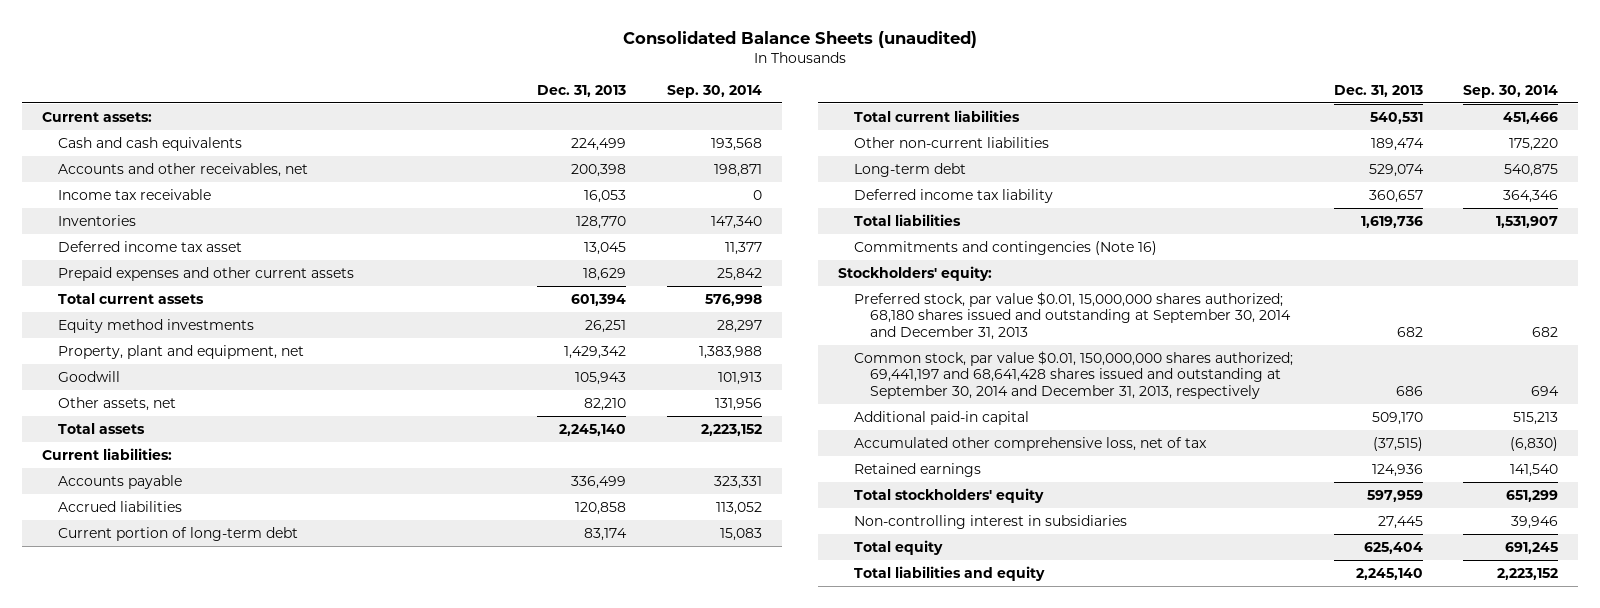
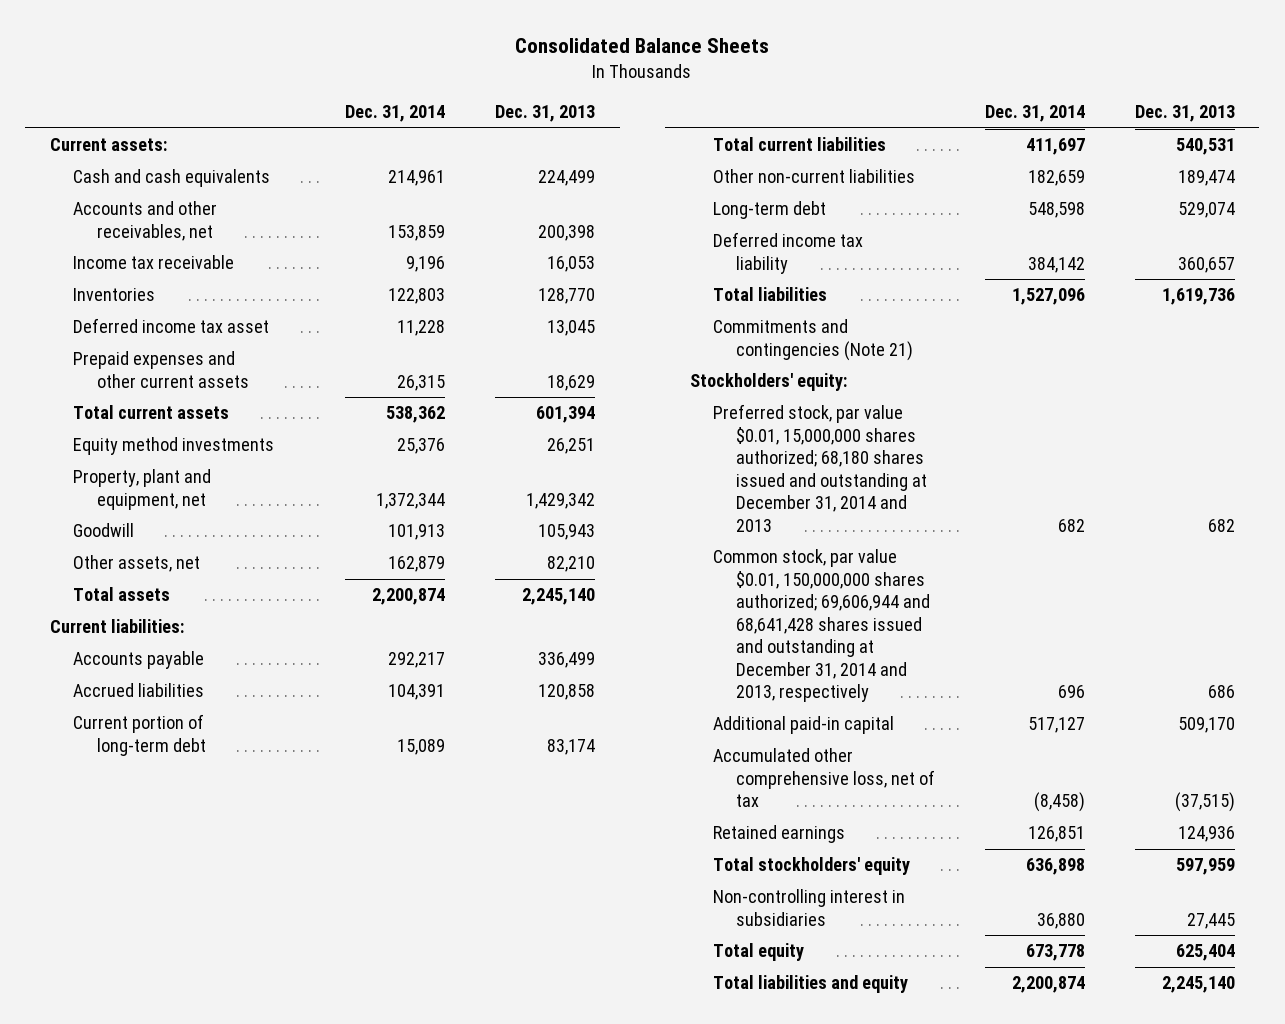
[622,30,977,48] Consolidated Balance Sheets (unaudited) -> [515,38,770,54] Consolidated Balance Sheets
[666,84,762,98] Sep. 30, 2014 -> none
none -> [345,105,446,123] Dec. 31, 2014
[854,240,1158,255] Commitments and contingencies (Note 16) -> [713,319,914,361] Commitments and contingencies (Note 21)
[854,291,1292,340] Preferred stock, par value $0.01, 15,000,000 shares authorized; 68,180 shares issued and outstanding at September 30, 2014 and December 31, 2013 -> [713,404,928,532] Preferred stock, par value $0.01, 15,000,000 shares authorized; 68,180 shares issued and outstanding at December 31, 2014 and 2013
[854,350,1294,399] Common stock, par value $0.01, 150,000,000 shares authorized; 69,441,197 and 68,641,428 shares issued and outstanding at September 30, 2014 and December 31, 2013, respectively -> [713,549,931,703] Common stock, par value $0.01, 150,000,000 shares authorized; 69,606,944 and 68,641,428 shares issued and outstanding at December 31, 2014 and 2013, respectively

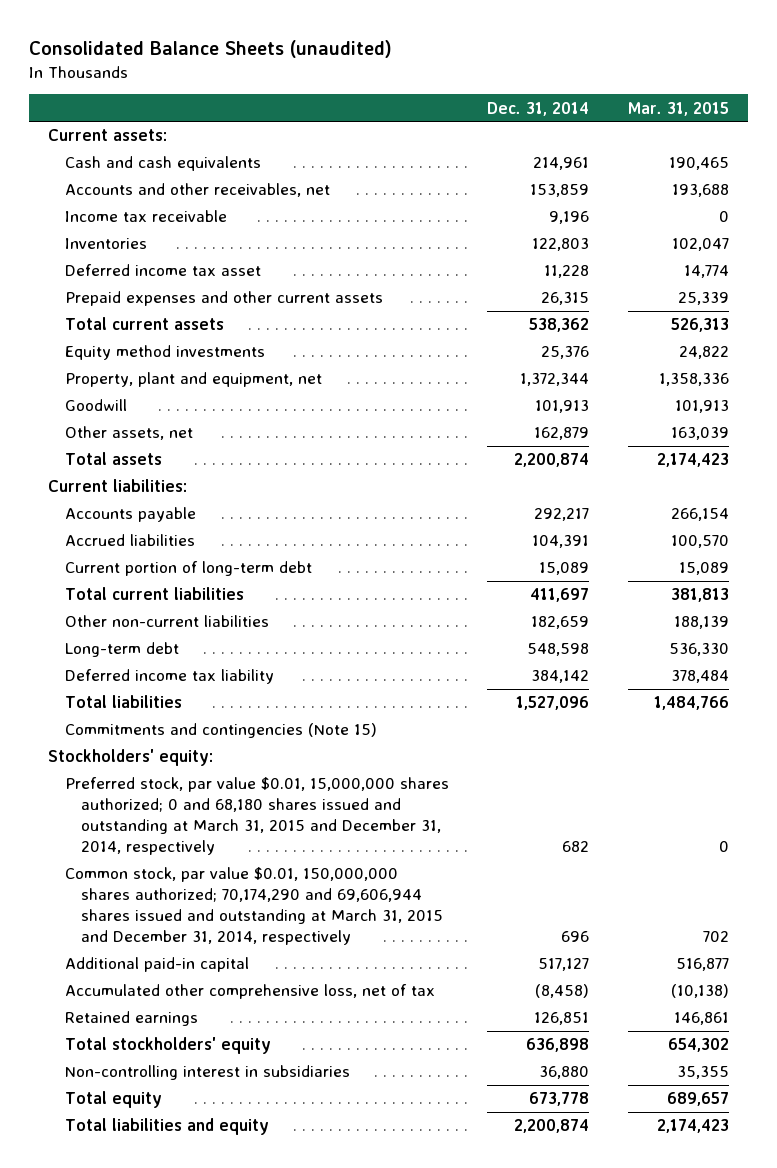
[515,38,770,54] Consolidated Balance Sheets -> [28,39,392,58] Consolidated Balance Sheets (unaudited)
[494,105,595,123] Dec. 31, 2013 -> none
none -> [627,101,729,116] Mar. 31, 2015
[713,319,914,361] Commitments and contingencies (Note 21) -> [64,723,377,739] Commitments and contingencies (Note 15)
[713,404,928,532] Preferred stock, par value $0.01, 15,000,000 shares authorized; 68,180 shares issued and outstanding at December 31, 2014 and 2013 -> [64,777,449,855] Preferred stock, par value $0.01, 15,000,000 shares authorized; 0 and 68,180 shares issued and outstanding at March 31, 2015 and December 31, 2014, respectively
[713,549,931,703] Common stock, par value $0.01, 150,000,000 shares authorized; 69,606,944 and 68,641,428 shares issued and outstanding at December 31, 2014 and 2013, respectively -> [64,867,444,945] Common stock, par value $0.01, 150,000,000 shares authorized; 70,174,290 and 69,606,944 shares issued and outstanding at March 31, 2015 and December 31, 2014, respectively

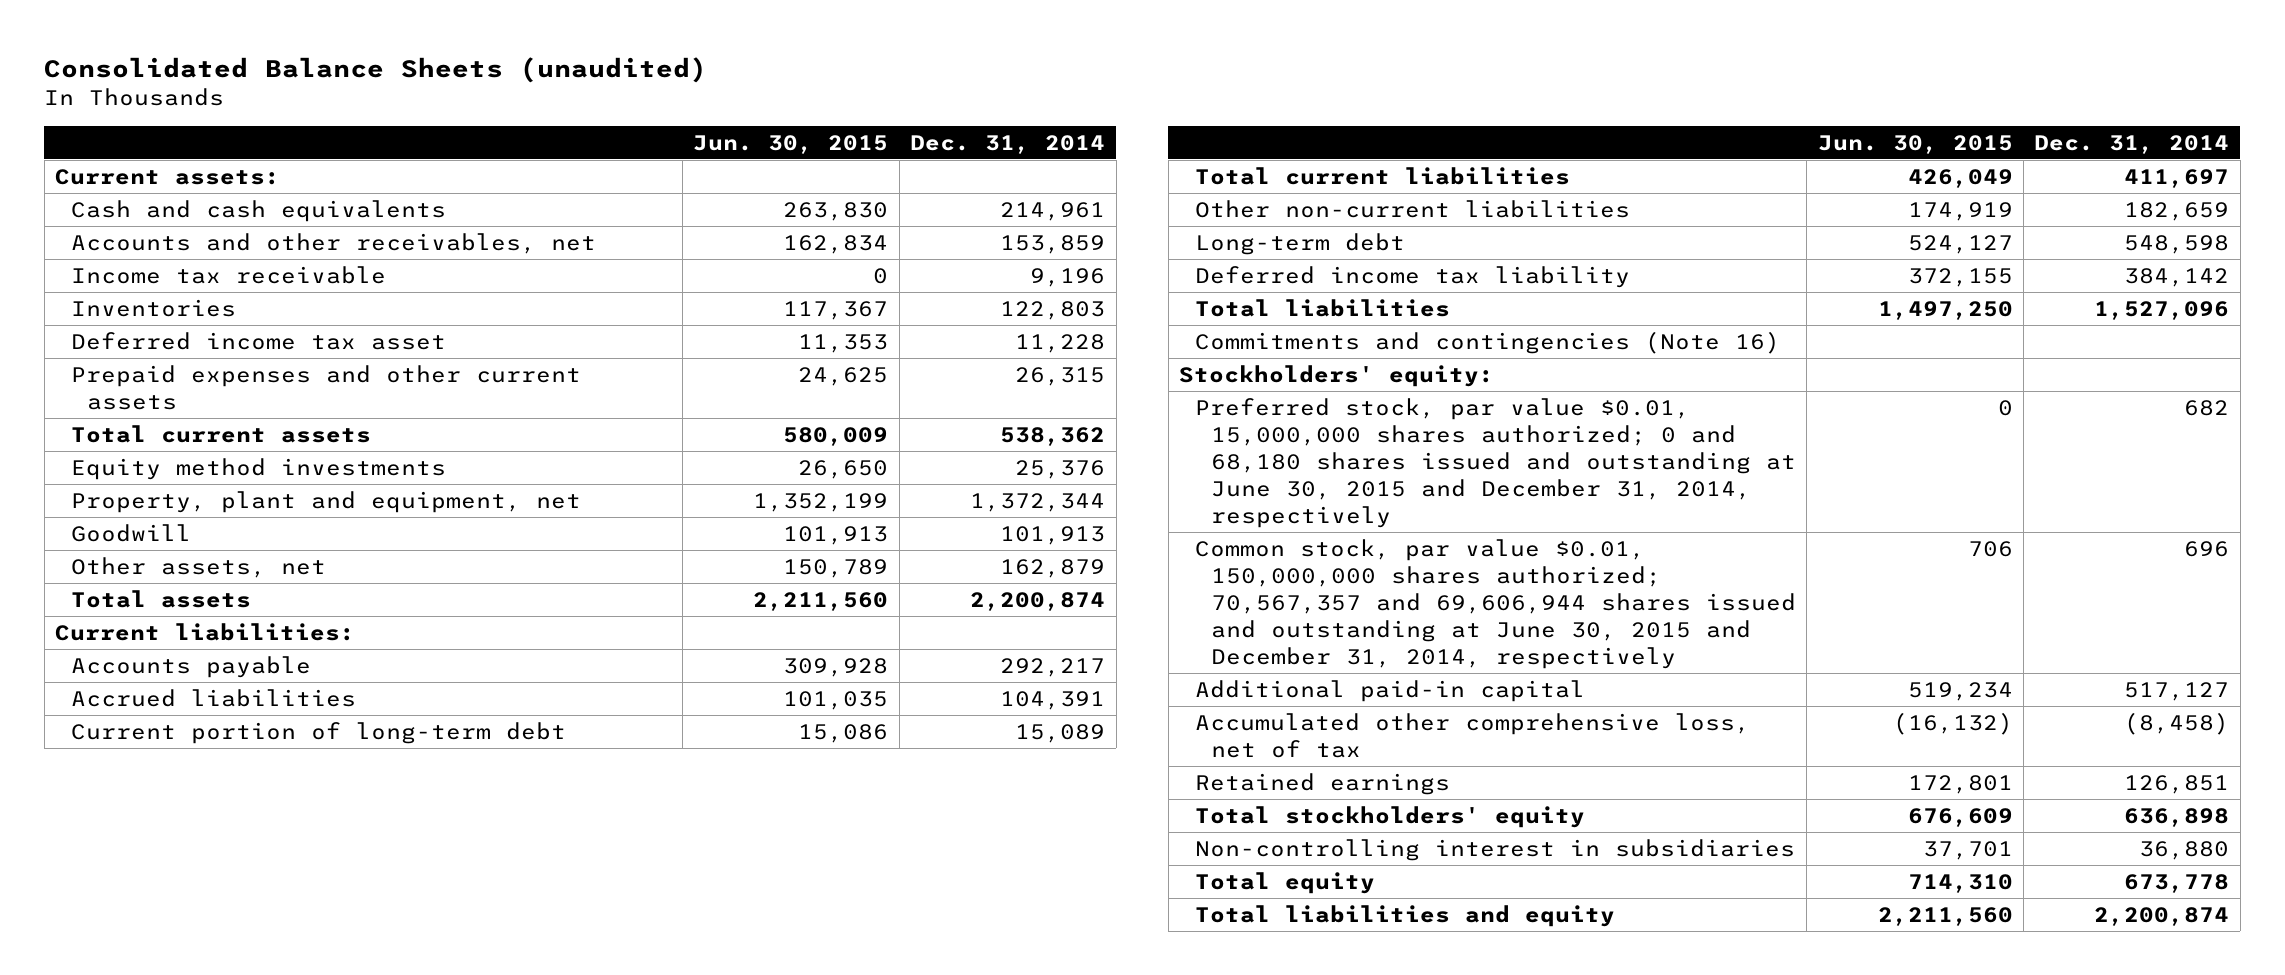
[627,101,729,116] Mar. 31, 2015 -> none
none -> [693,134,889,154] Jun. 30, 2015
[64,723,377,739] Commitments and contingencies (Note 15) -> [1195,330,1781,354] Commitments and contingencies (Note 16)
[64,777,449,855] Preferred stock, par value $0.01, 15,000,000 shares authorized; 0 and 68,180 shares issued and outstanding at March 31, 2015 and December 31, 2014, respectively -> [1195,397,1796,528] Preferred stock, par value $0.01, 15,000,000 shares authorized; 0 and 68,180 shares issued and outstanding at June 30, 2015 and December 31, 2014, respectively
[64,867,444,945] Common stock, par value $0.01, 150,000,000 shares authorized; 70,174,290 and 69,606,944 shares issued and outstanding at March 31, 2015 and December 31, 2014, respectively -> [1195,538,1796,669] Common stock, par value $0.01, 150,000,000 shares authorized; 70,567,357 and 69,606,944 shares issued and outstanding at June 30, 2015 and December 31, 2014, respectively

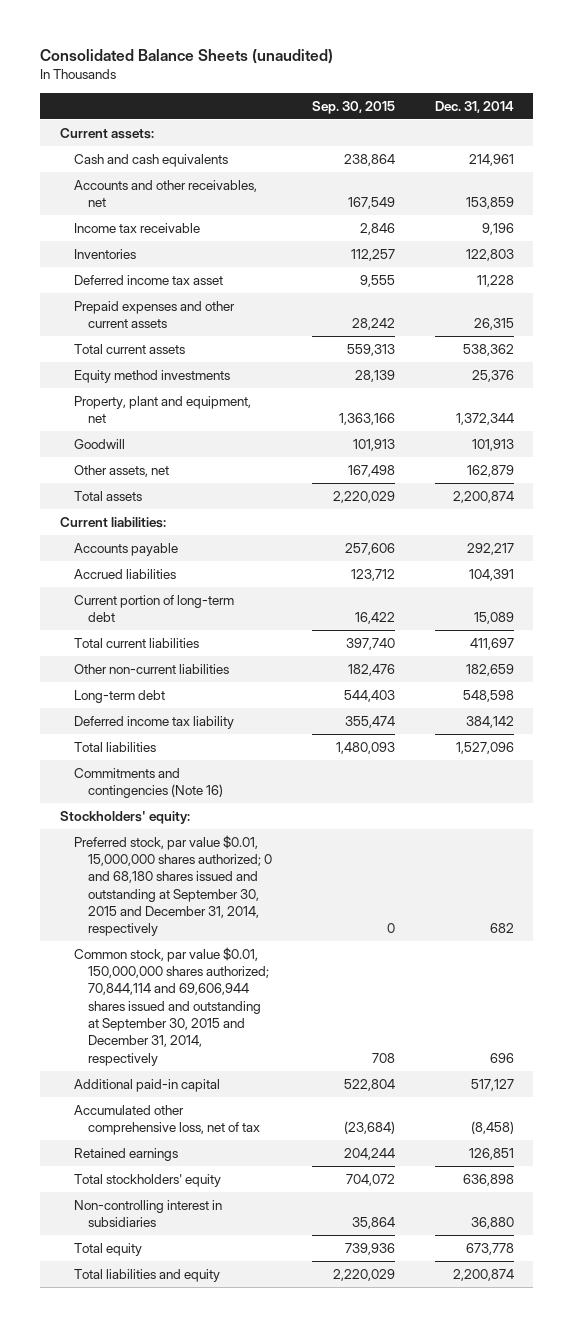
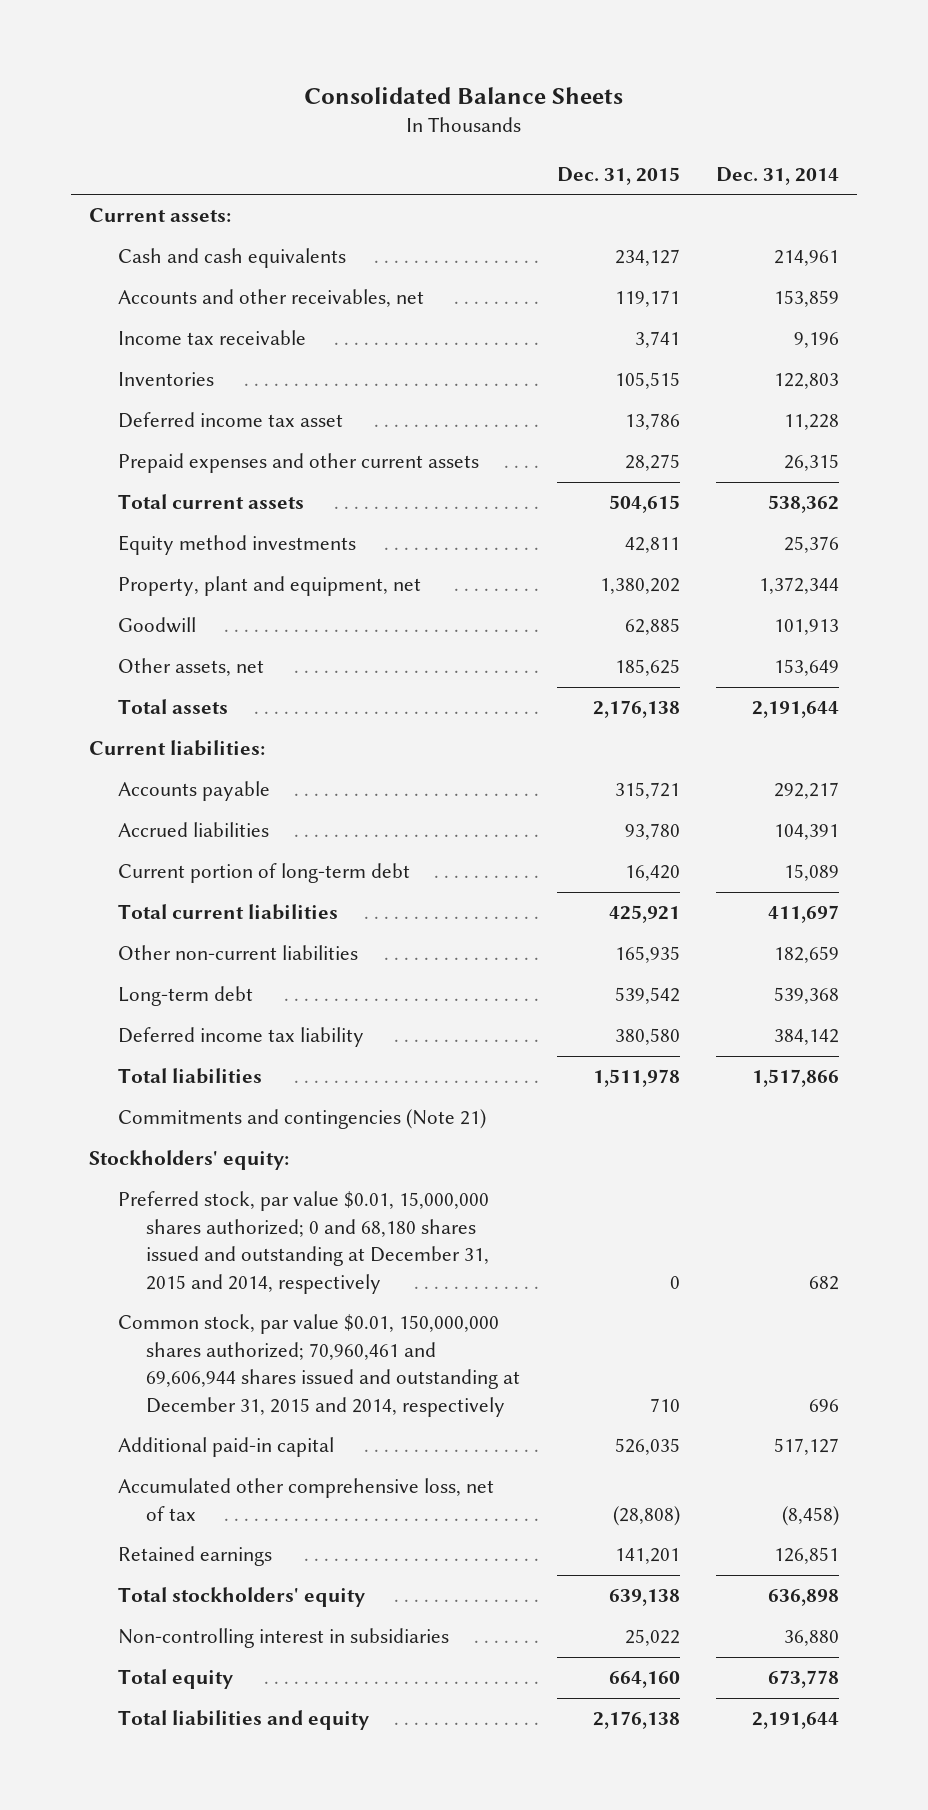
[40,49,334,65] Consolidated Balance Sheets (unaudited) -> [303,86,623,104] Consolidated Balance Sheets
[311,100,395,114] Sep. 30, 2015 -> none
none -> [556,166,680,185] Dec. 31, 2015
[466,464,514,477] 162,879 -> [773,659,839,677] 153,649
[452,490,514,503] 2,200,874 -> [751,701,839,719] 2,191,644
[462,689,514,702] 548,598 -> [773,987,839,1005] 539,368
[455,741,514,754] 1,527,096 -> [751,1069,839,1088] 1,517,866
[74,767,224,799] Commitments and contingencies (Note 16) -> [117,1109,486,1130] Commitments and contingencies (Note 21)
[74,834,273,937] Preferred stock, par value $0.01, 15,000,000 shares authorized; 0 and 68,180 shares issued and outstanding at September 30, 2015 and December 31, 2014, respectively -> [117,1191,490,1294] Preferred stock, par value $0.01, 15,000,000 shares authorized; 0 and 68,180 shares issued and outstanding at December 31, 2015 and 2014, respectively
[74,946,270,1066] Common stock, par value $0.01, 150,000,000 shares authorized; 70,844,114 and 69,606,944 shares issued and outstanding at September 30, 2015 and December 31, 2014, respectively -> [117,1314,521,1417] Common stock, par value $0.01, 150,000,000 shares authorized; 70,960,461 and 69,606,944 shares issued and outstanding at December 31, 2015 and 2014, respectively
[452,1268,514,1281] 2,200,874 -> [751,1712,839,1730] 2,191,644

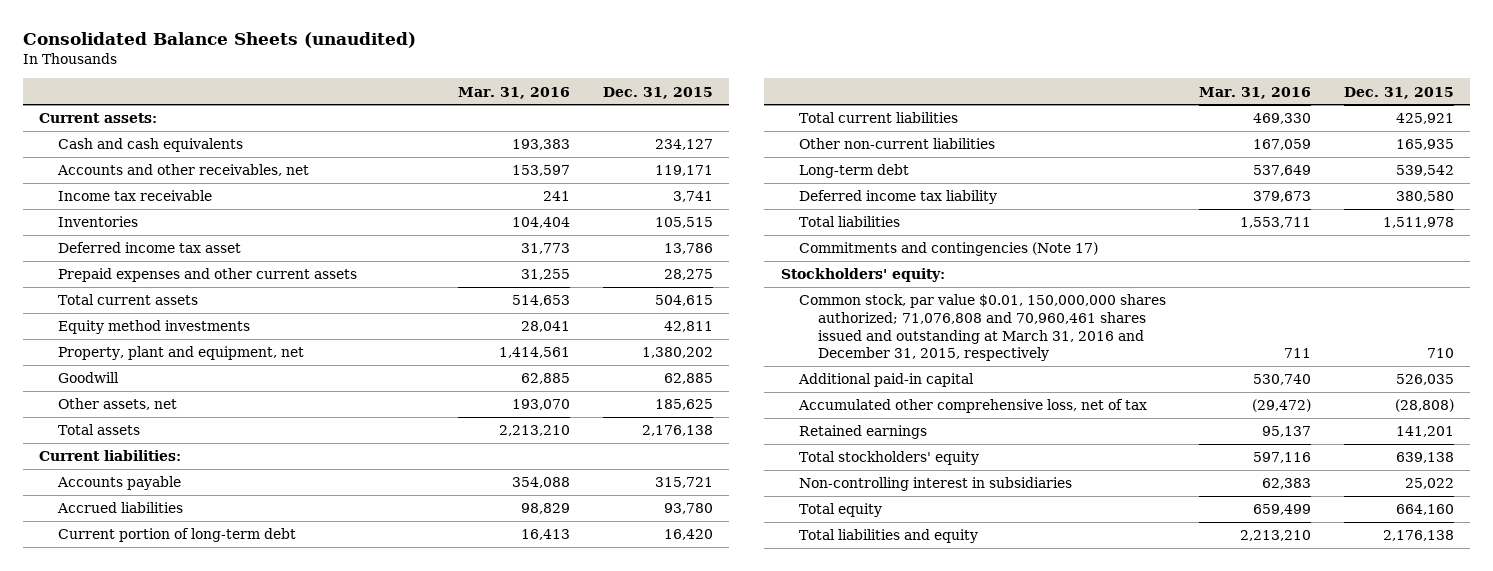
[303,86,623,104] Consolidated Balance Sheets -> [23,32,417,49] Consolidated Balance Sheets (unaudited)
[715,166,839,185] Dec. 31, 2014 -> none
none -> [457,86,570,99] Mar. 31, 2016
[117,1109,486,1130] Commitments and contingencies (Note 21) -> [799,242,1099,257] Commitments and contingencies (Note 17)
[117,1191,490,1294] Preferred stock, par value $0.01, 15,000,000 shares authorized; 0 and 68,180 shares issued and outstanding at December 31, 2015 and 2014, respectively -> none
[117,1314,521,1417] Common stock, par value $0.01, 150,000,000 shares authorized; 70,960,461 and 69,606,944 shares issued and outstanding at December 31, 2015 and 2014, respectively -> [799,294,1167,362] Common stock, par value $0.01, 150,000,000 shares authorized; 71,076,808 and 70,960,461 shares issued and outstanding at March 31, 2016 and December 31, 2015, respectively

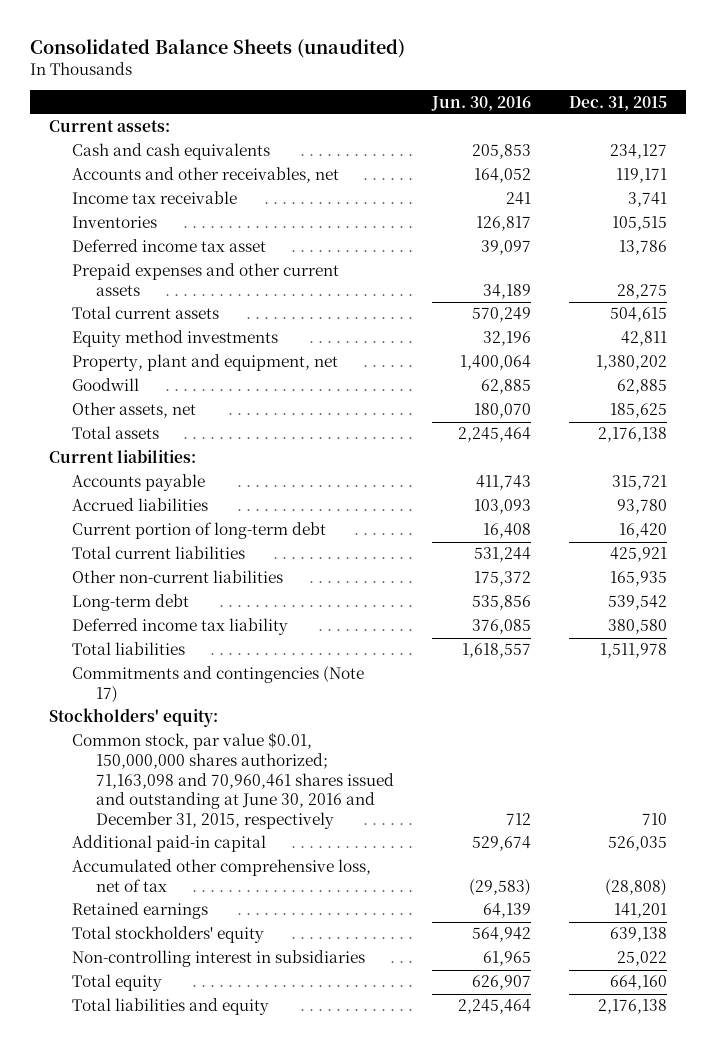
[457,86,570,99] Mar. 31, 2016 -> none
none -> [431,95,532,111] Jun. 30, 2016
[799,294,1167,362] Common stock, par value $0.01, 150,000,000 shares authorized; 71,076,808 and 70,960,461 shares issued and outstanding at March 31, 2016 and December 31, 2015, respectively -> [72,732,394,829] Common stock, par value $0.01, 150,000,000 shares authorized; 71,163,098 and 70,960,461 shares issued and outstanding at June 30, 2016 and December 31, 2015, respectively

